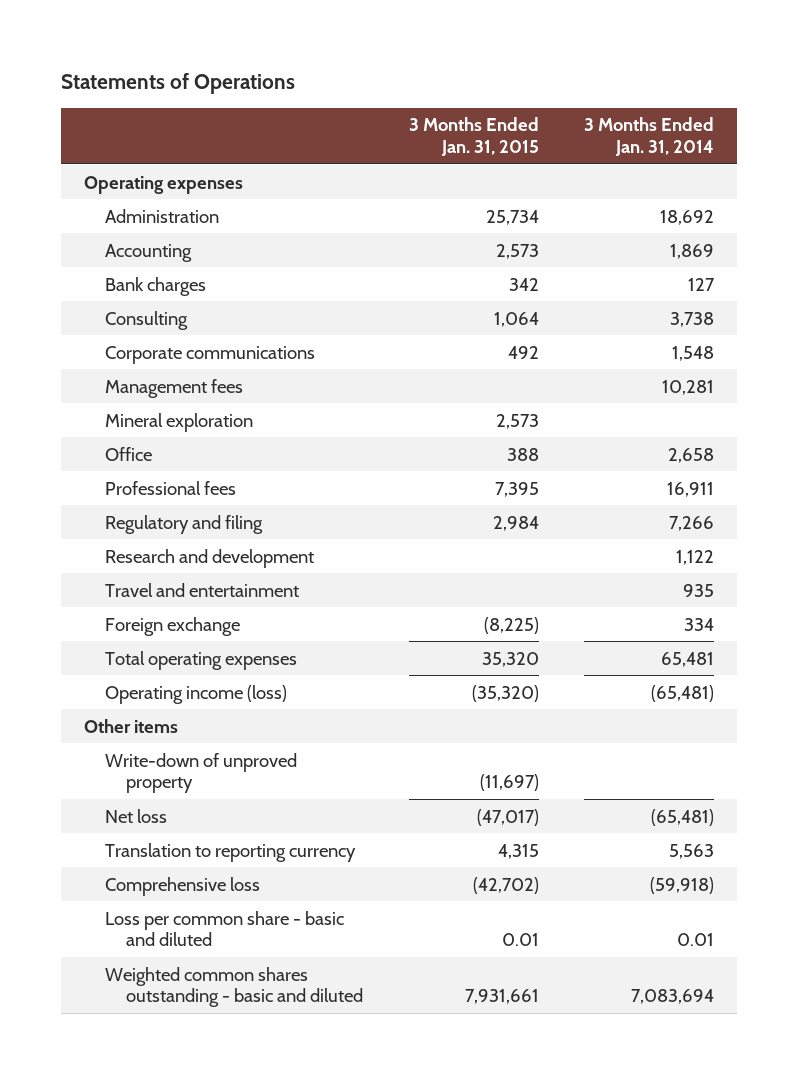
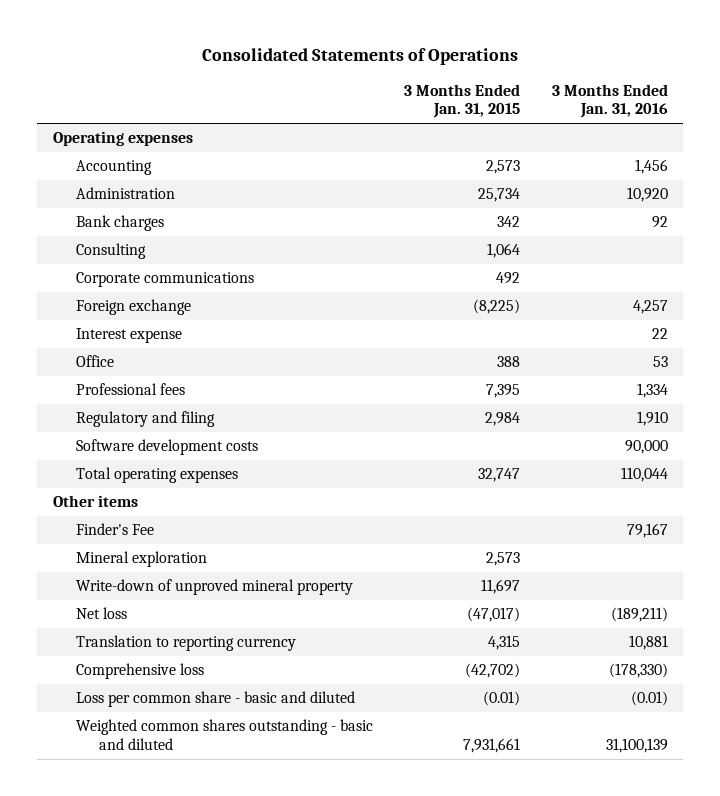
[60,73,295,95] Statements of Operations -> [202,47,519,65] Consolidated Statements of Operations
[584,117,715,157] 3 Months Ended Jan. 31, 2014 -> none
none -> [551,83,668,119] 3 Months Ended Jan. 31, 2016
[104,208,219,223] Administration -> [75,187,175,200] Administration
[104,378,243,398] Management fees -> none
[104,616,240,636] Foreign exchange -> [75,299,191,316] Foreign exchange
none -> [75,328,182,344] Interest expense
[104,548,314,568] Research and development -> none
[104,582,299,597] Travel and entertainment -> none
[104,684,287,704] Operating income (loss) -> none
none -> [75,439,258,456] Software development costs
[481,651,539,667] 35,320 -> [478,468,521,483] 32,747
none -> [75,523,154,536] Finder's Fee
[104,412,253,432] Mineral exploration -> [75,551,207,568] Mineral exploration
[104,752,297,794] Write-down of unproved property -> [75,579,353,596] Write-down of unproved mineral property
[479,774,539,792] (11,697) -> [481,579,521,595] 11,697
[501,933,539,947] 0.01 -> [483,691,521,707] (0.01)

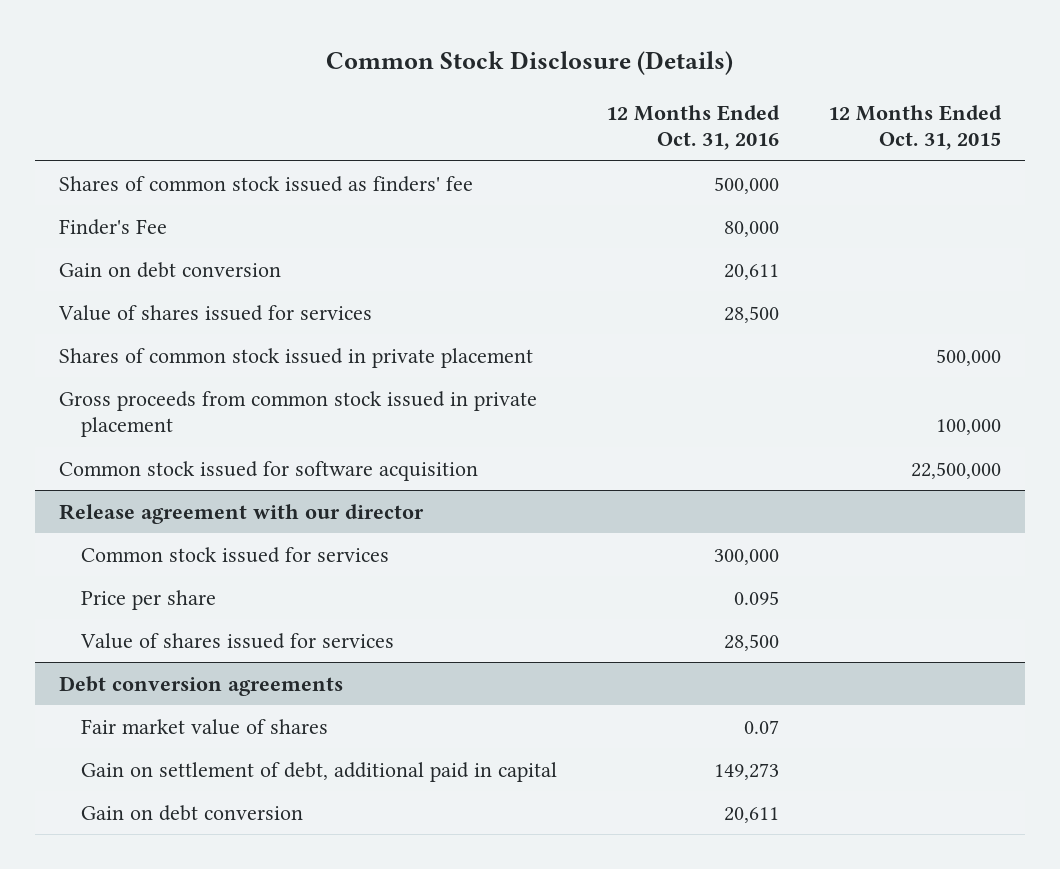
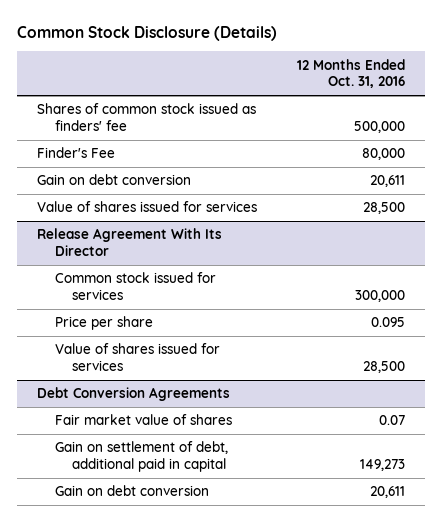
[827,105,1002,151] 12 Months Ended Oct. 31, 2015 -> none
[59,347,534,368] Shares of common stock issued in private placement -> none
[59,390,538,438] Gross proceeds from common stock issued in private placement -> none
[59,460,479,481] Common stock issued for software acquisition -> none
[59,503,425,524] Release agreement with our director -> [37,228,223,256] Release Agreement With Its Director
[59,675,344,696] Debt conversion agreements -> [37,387,231,402] Debt Conversion Agreements

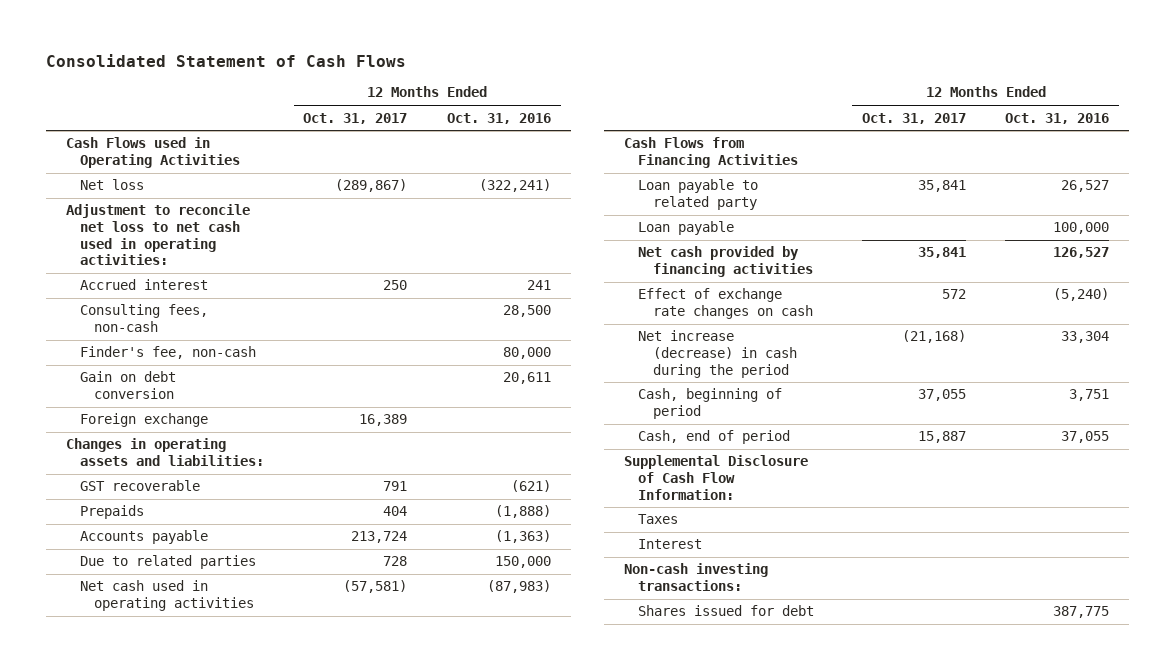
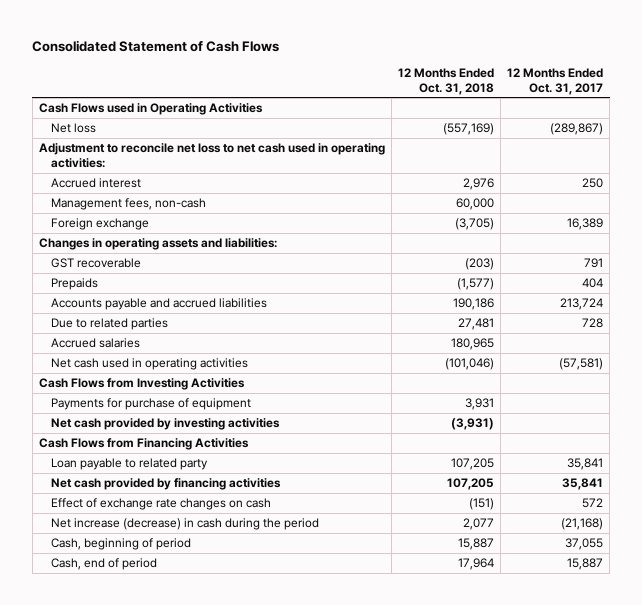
[446,112,551,124] Oct. 31, 2016 -> none
none -> [397,67,494,95] 12 Months Ended Oct. 31, 2018
[79,304,208,333] Consulting fees, non-cash -> none
[79,371,176,400] Gain on debt conversion -> none
[79,346,256,360] Finder's fee, non-cash -> [50,198,206,211] Management fees, non-cash
[79,530,208,545] Accounts payable -> [50,298,267,311] Accounts payable and accrued liabilities
none -> [50,338,140,349] Accrued salaries
none -> [38,378,245,391] Cash Flows from Investing Activities
none -> [50,398,251,411] Payments for purchase of equipment
none -> [50,418,280,431] Net cash provided by investing activities
[638,221,735,236] Loan payable -> none
[623,455,808,500] Supplemental Disclosure of Cash Flow Information: -> none
[638,514,679,525] Taxes -> none
[638,539,703,550] Interest -> none
[623,563,768,592] Non-cash investing transactions: -> none
[638,605,815,617] Shares issued for debt -> none

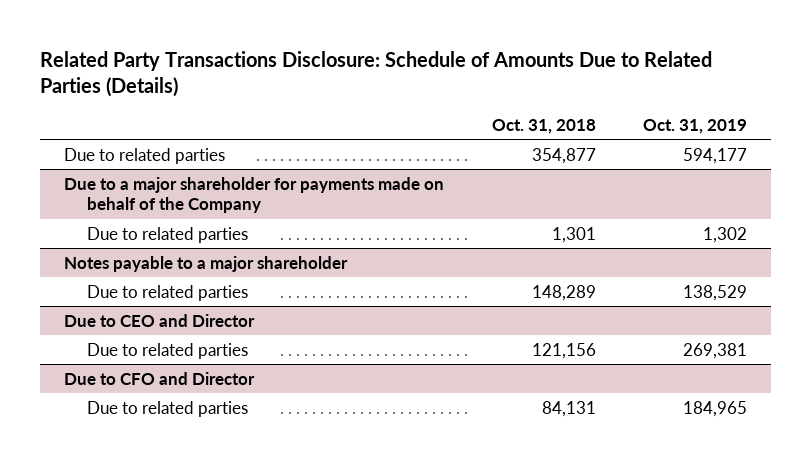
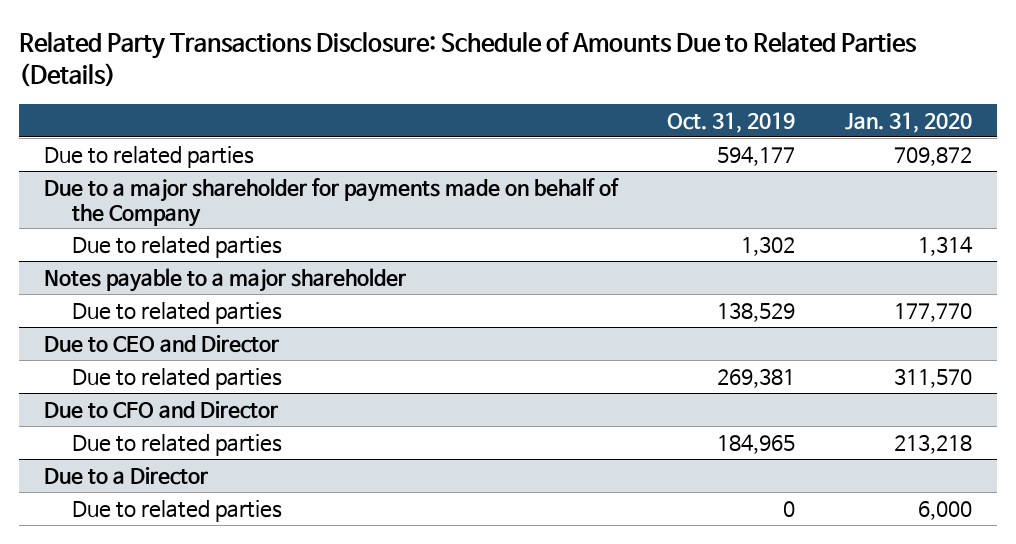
[491,118,596,134] Oct. 31, 2018 -> none
none -> [844,111,972,133] Jan. 31, 2020
none -> [43,466,208,485] Due to a Director
none -> [72,499,283,522] Due to related parties

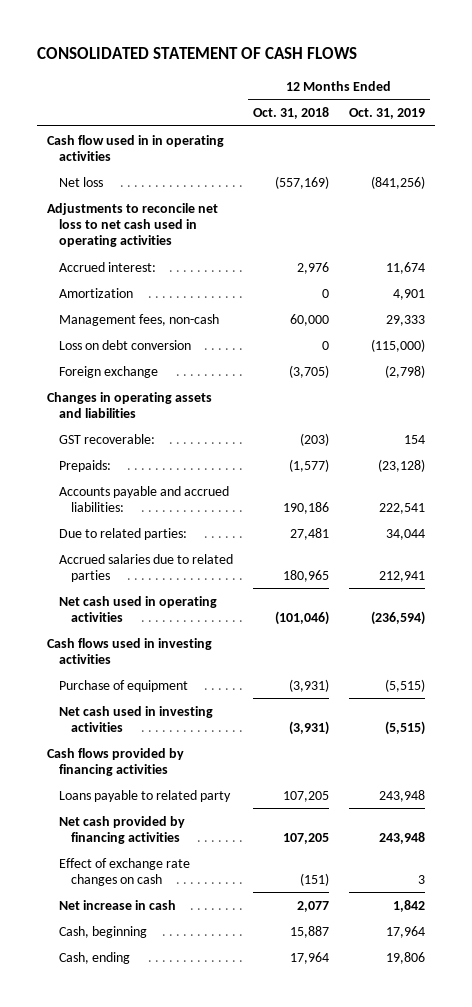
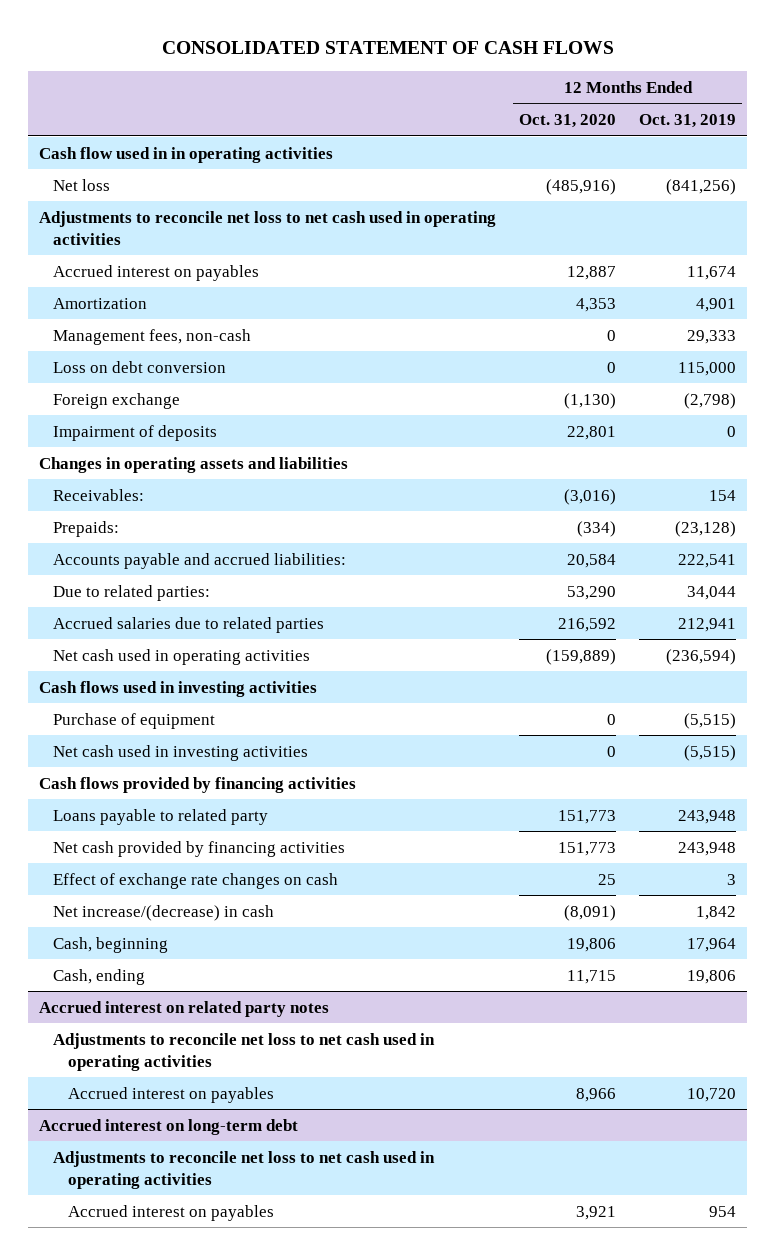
[253,107,330,120] Oct. 31, 2018 -> none
none -> [519,114,617,129] Oct. 31, 2020
[59,261,157,272] Accrued interest: -> [53,264,260,281] Accrued interest on payables
[370,338,425,352] (115,000) -> [678,361,737,376] 115,000
none -> [53,424,218,441] Impairment of deposits
[59,433,156,444] GST recoverable: -> [53,488,145,501] Receivables:
[59,899,177,910] Net increase in cash -> [53,904,275,921] Net increase/(decrease) in cash
none -> [39,1000,330,1017] Accrued interest on related party notes
none -> [53,1032,436,1071] Adjustments to reconcile net loss to net cash used in operating activities
none -> [67,1086,274,1103] Accrued interest on payables
none -> [39,1118,299,1135] Accrued interest on long-term debt
none -> [53,1150,436,1189] Adjustments to reconcile net loss to net cash used in operating activities
none -> [67,1204,274,1221] Accrued interest on payables

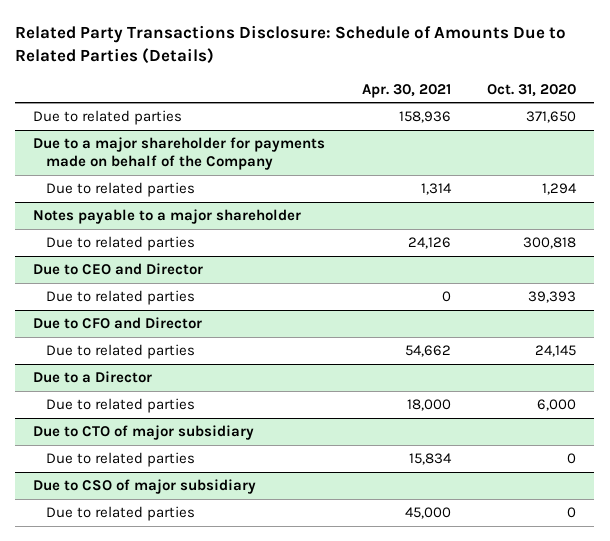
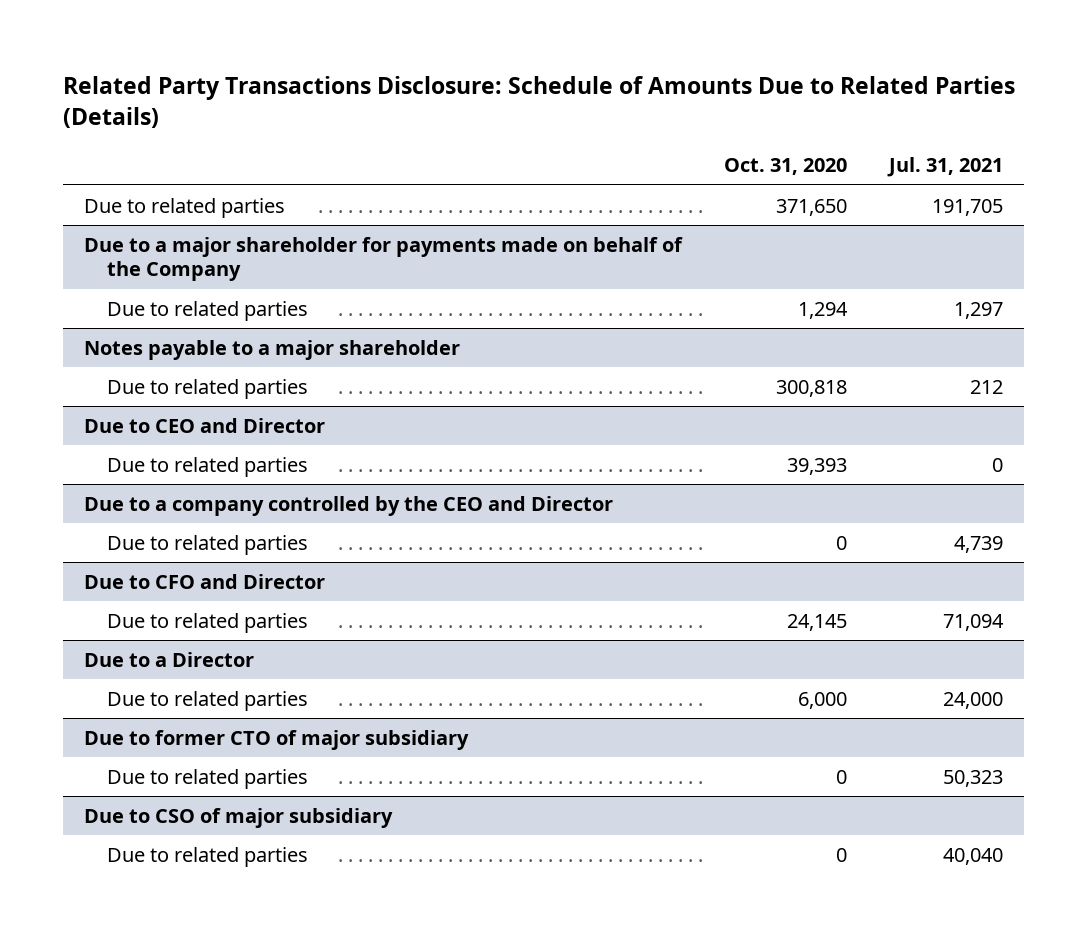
[361,83,451,98] Apr. 30, 2021 -> none
none -> [887,157,1004,178] Jul. 31, 2021
none -> [84,495,614,516] Due to a company controlled by the CEO and Director
none -> [106,534,308,555] Due to related parties
[33,424,255,440] Due to CTO of major subsidiary -> [84,729,470,750] Due to former CTO of major subsidiary

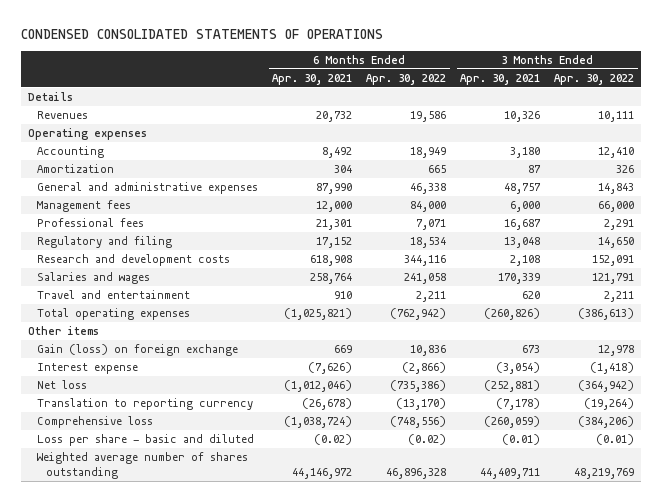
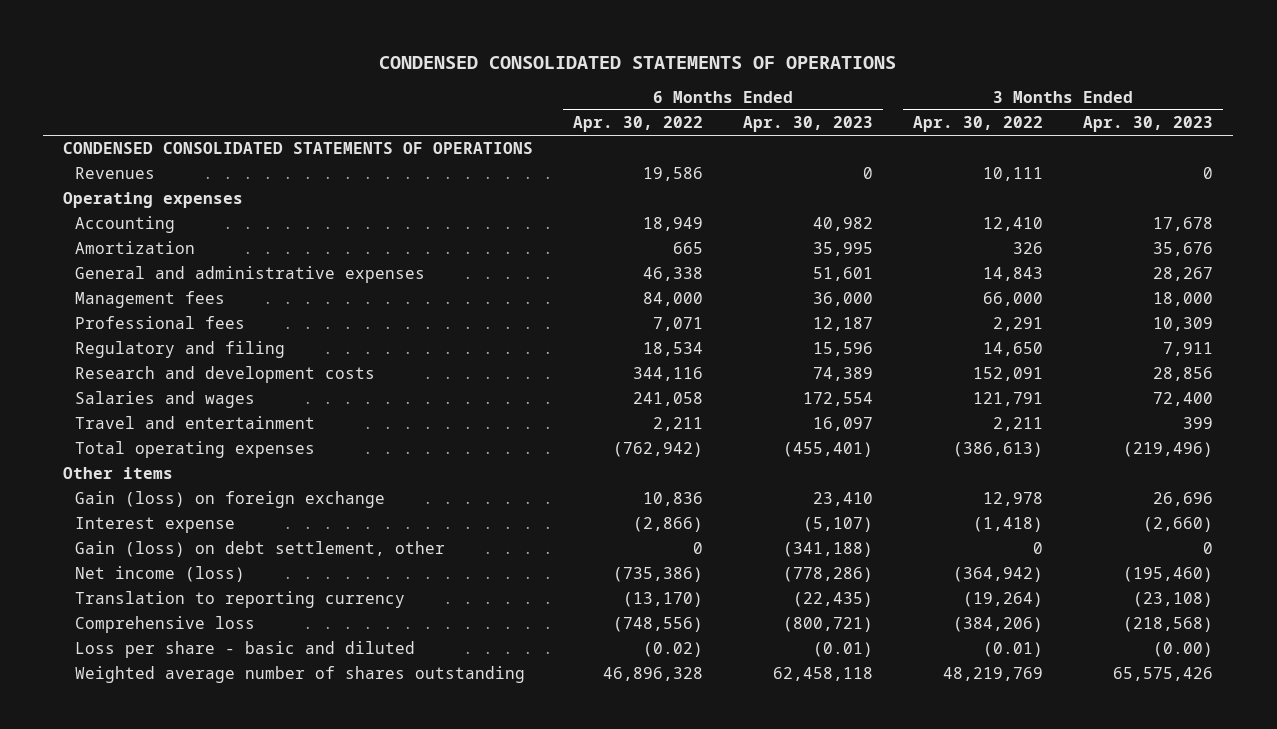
[272,73,353,85] Apr. 30, 2021 -> none
[460,73,541,85] Apr. 30, 2021 -> none
none -> [743,116,874,133] Apr. 30, 2023
none -> [1083,116,1214,133] Apr. 30, 2023
[28,91,74,101] Details -> none
none -> [63,142,534,155] CONDENSED CONSOLIDATED STATEMENTS OF OPERATIONS
none -> [75,541,446,558] Gain (loss) on debt settlement, other
[36,379,87,389] Net loss -> [75,566,246,583] Net income (loss)

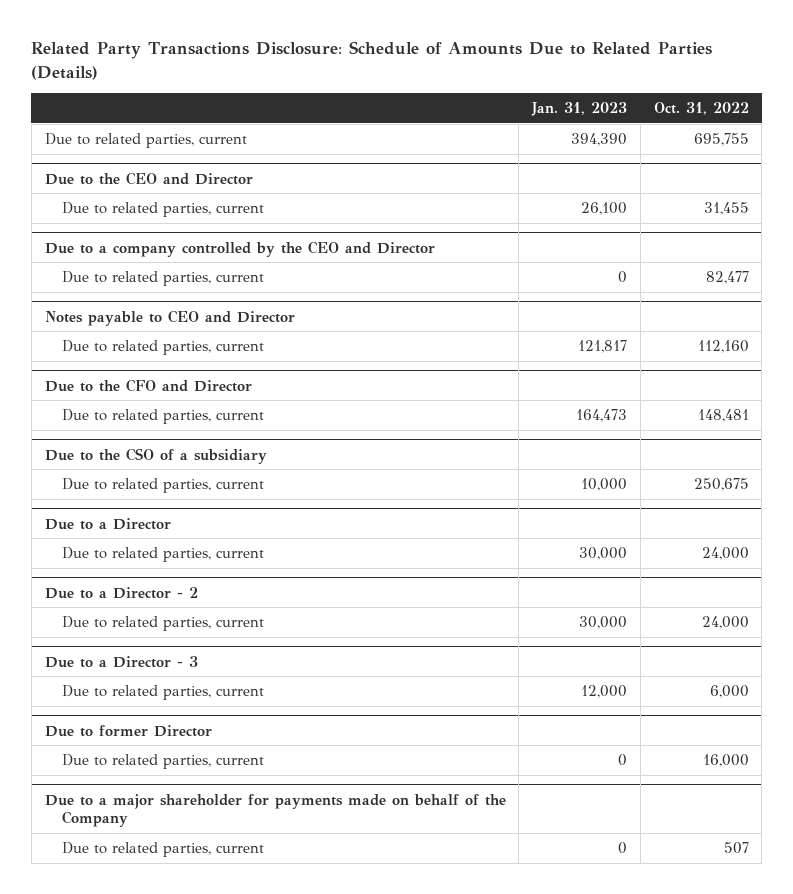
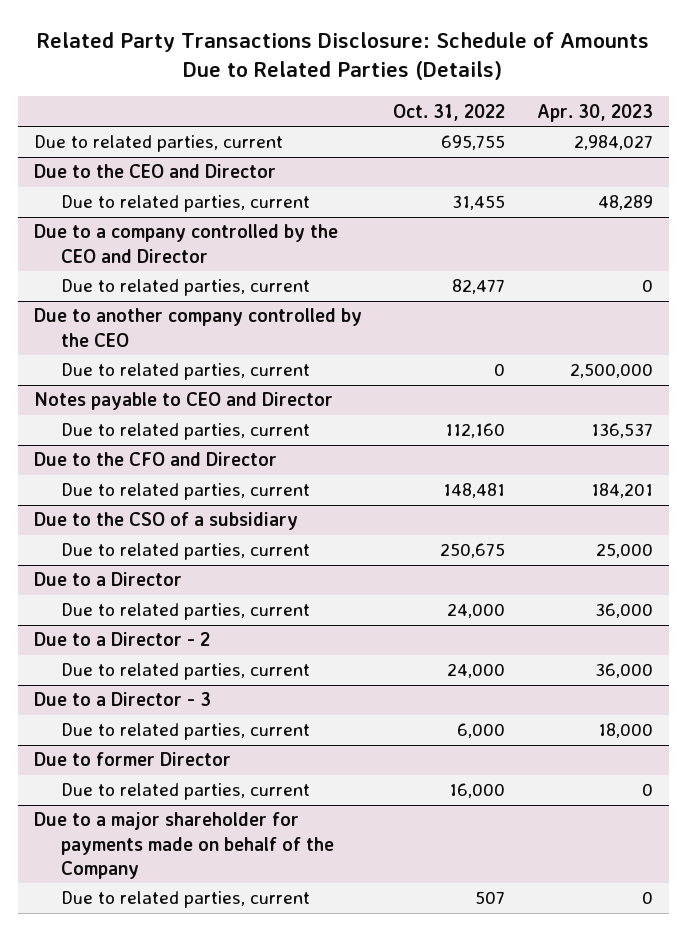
[531,101,628,116] Jan. 31, 2023 -> none
none -> [536,103,653,122] Apr. 30, 2023
none -> [33,308,362,347] Due to another company controlled by the CEO
none -> [60,363,310,381] Due to related parties, current

